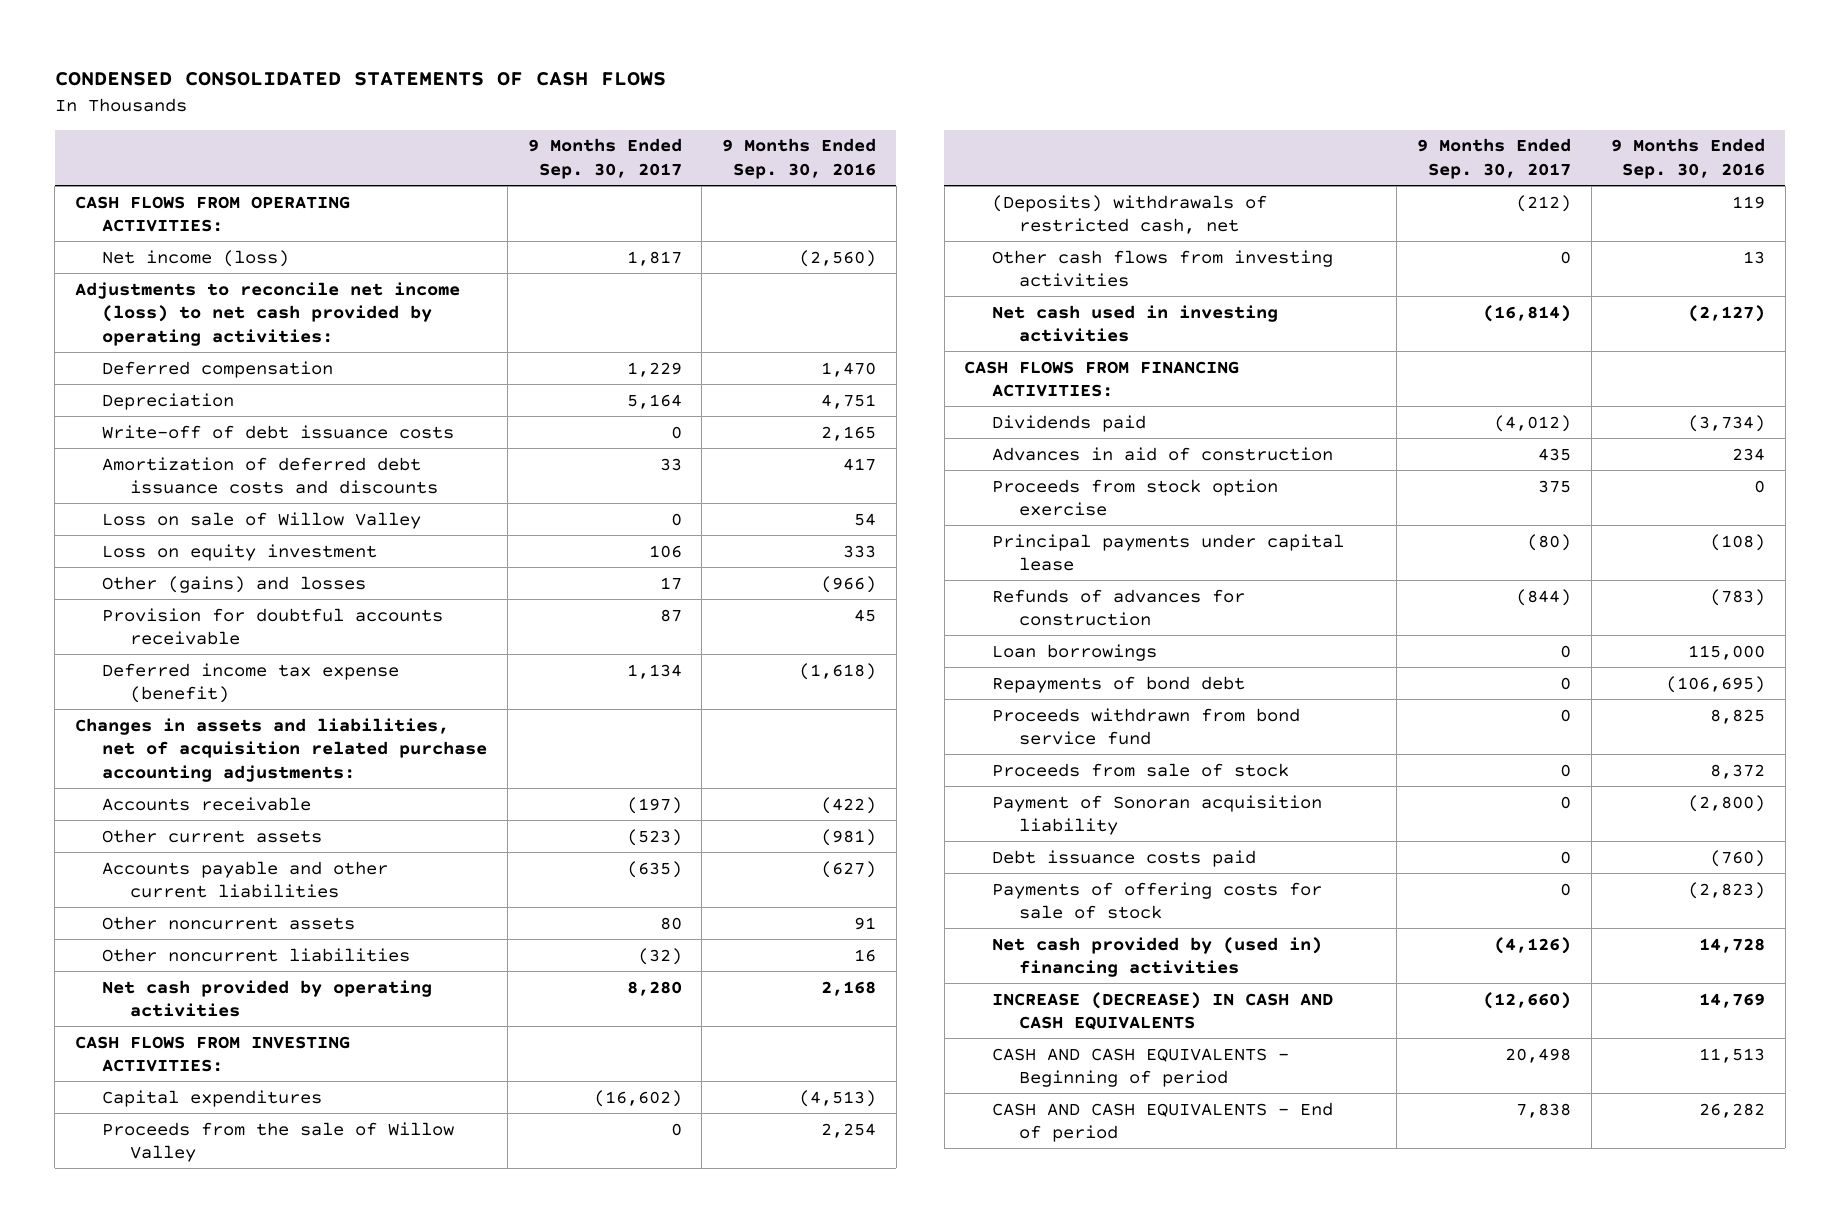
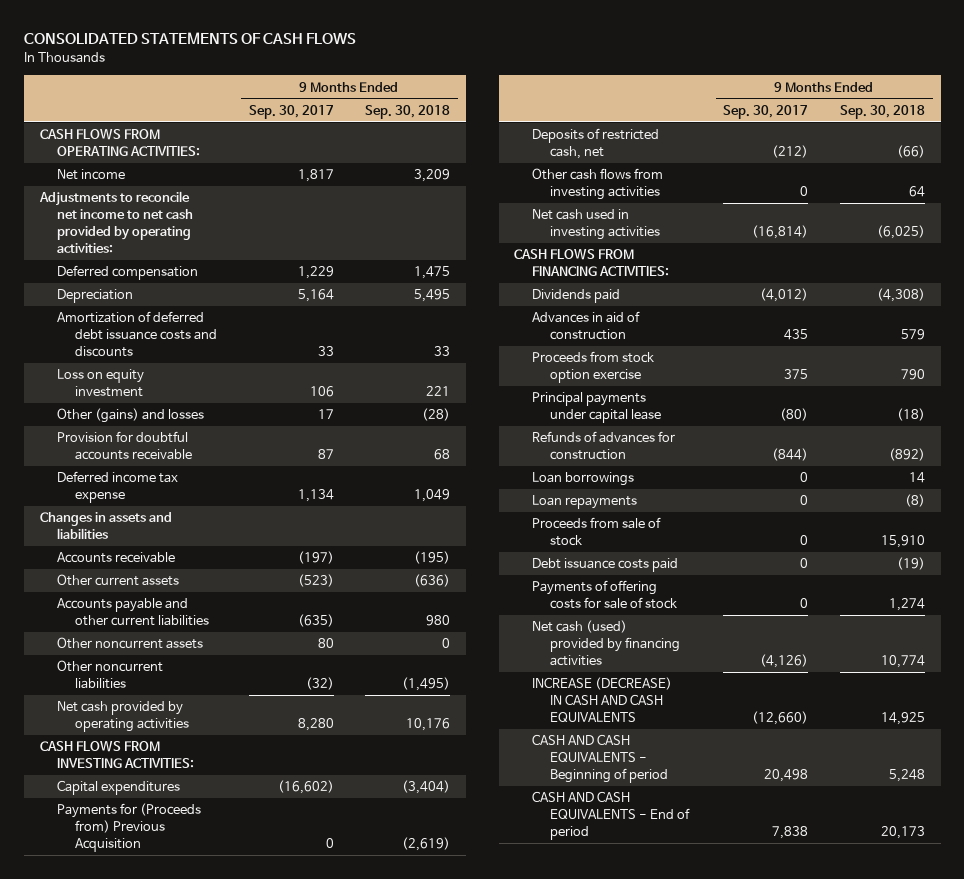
[54,71,666,86] CONDENSED CONSOLIDATED STATEMENTS OF CASH FLOWS -> [23,32,356,45] CONSOLIDATED STATEMENTS OF CASH FLOWS
[721,138,876,179] 9 Months Ended Sep. 30, 2016 -> none
none -> [365,104,451,119] Sep. 30, 2018
[102,249,290,267] Net income (loss) -> [57,169,126,181] Net income
[74,281,460,346] Adjustments to reconcile net income (loss) to net cash provided by operating activities: -> [38,191,194,254] Adjustments to reconcile net income to net cash provided by operating activities:
[102,424,455,439] Write-off of debt issuance costs -> none
[102,511,422,529] Loss on sale of Willow Valley -> none
[102,662,400,704] Deferred income tax expense (benefit) -> [57,471,179,504] Deferred income tax expense
[74,717,488,782] Changes in assets and liabilities, net of acquisition related purchase accounting adjustments: -> [39,512,172,540] Changes in assets and liabilities
[102,1121,455,1163] Proceeds from the sale of Willow Valley -> none
none -> [57,803,202,853] Payments for (Proceeds from) Previous Acquisition
[991,194,1267,235] (Deposits) withdrawals of restricted cash, net -> [532,128,660,160] Deposits of restricted cash, net
[991,675,1245,693] Repayments of bond debt -> none
[991,707,1300,746] Proceeds withdrawn from bond service fund -> none
none -> [532,495,638,510] Loan repayments
[991,794,1322,836] Payment of Sonoran acquisition liability -> none
[991,936,1322,978] Net cash provided by (used in) financing activities -> [532,620,681,667] Net cash (used) provided by financing activities

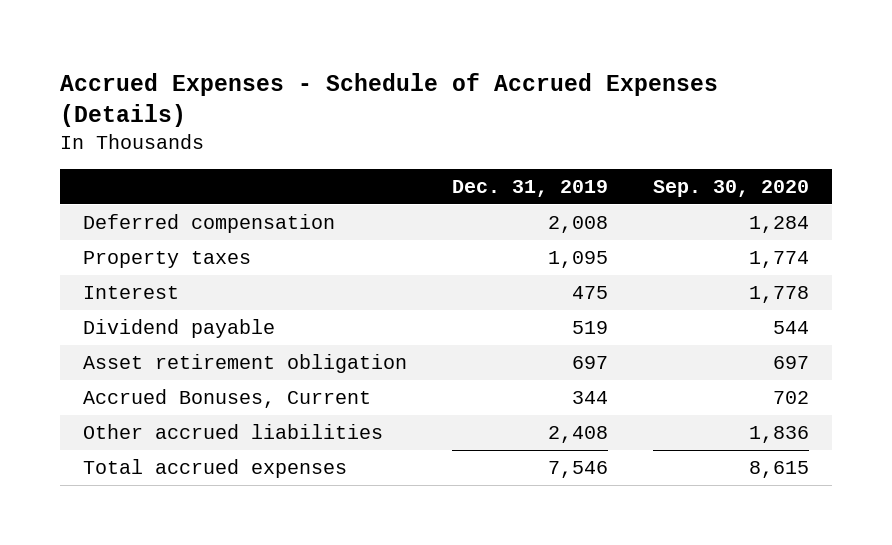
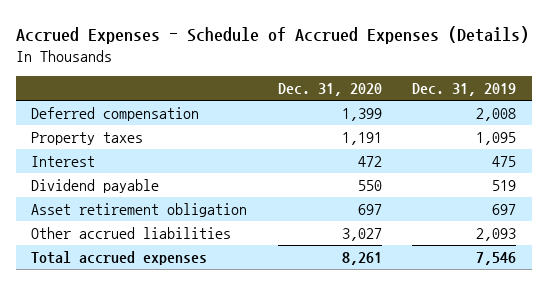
[653,180,810,198] Sep. 30, 2020 -> none
none -> [277,83,382,97] Dec. 31, 2020
[82,389,371,409] Accrued Bonuses, Current -> none
[548,426,609,444] 2,408 -> [476,227,517,241] 2,093

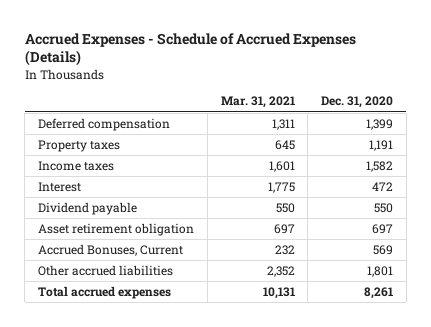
[412,83,517,97] Dec. 31, 2019 -> none
none -> [220,96,295,109] Mar. 31, 2021
none -> [38,160,115,171] Income taxes
none -> [38,243,184,256] Accrued Bonuses, Current
[341,227,382,241] 3,027 -> [367,265,394,277] 1,801

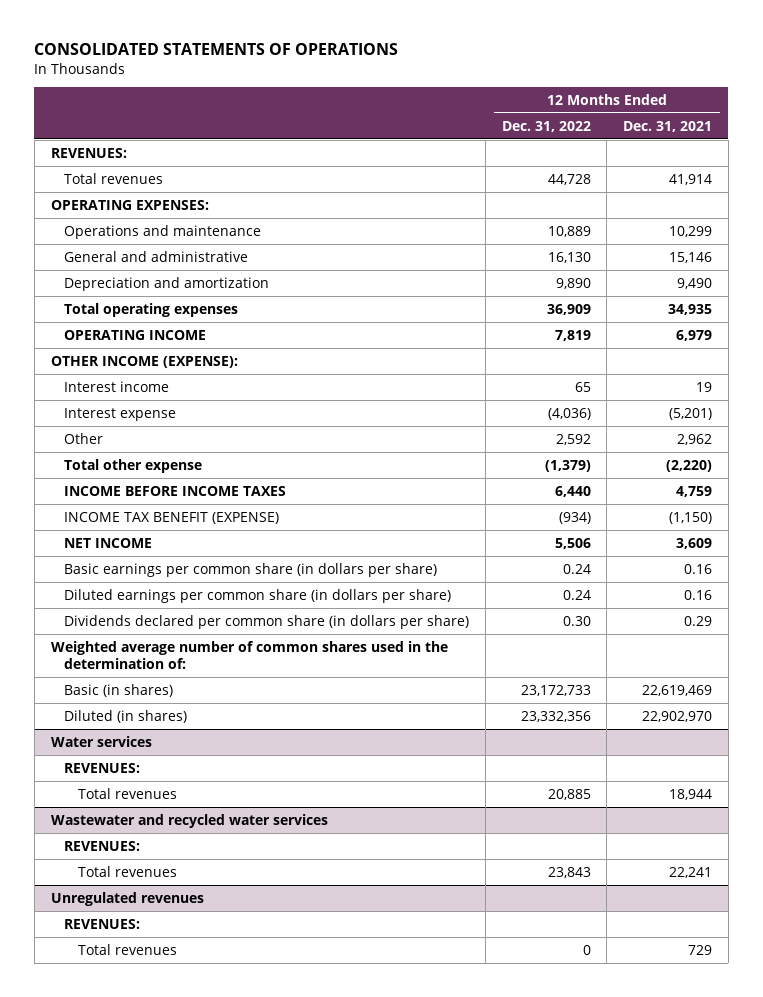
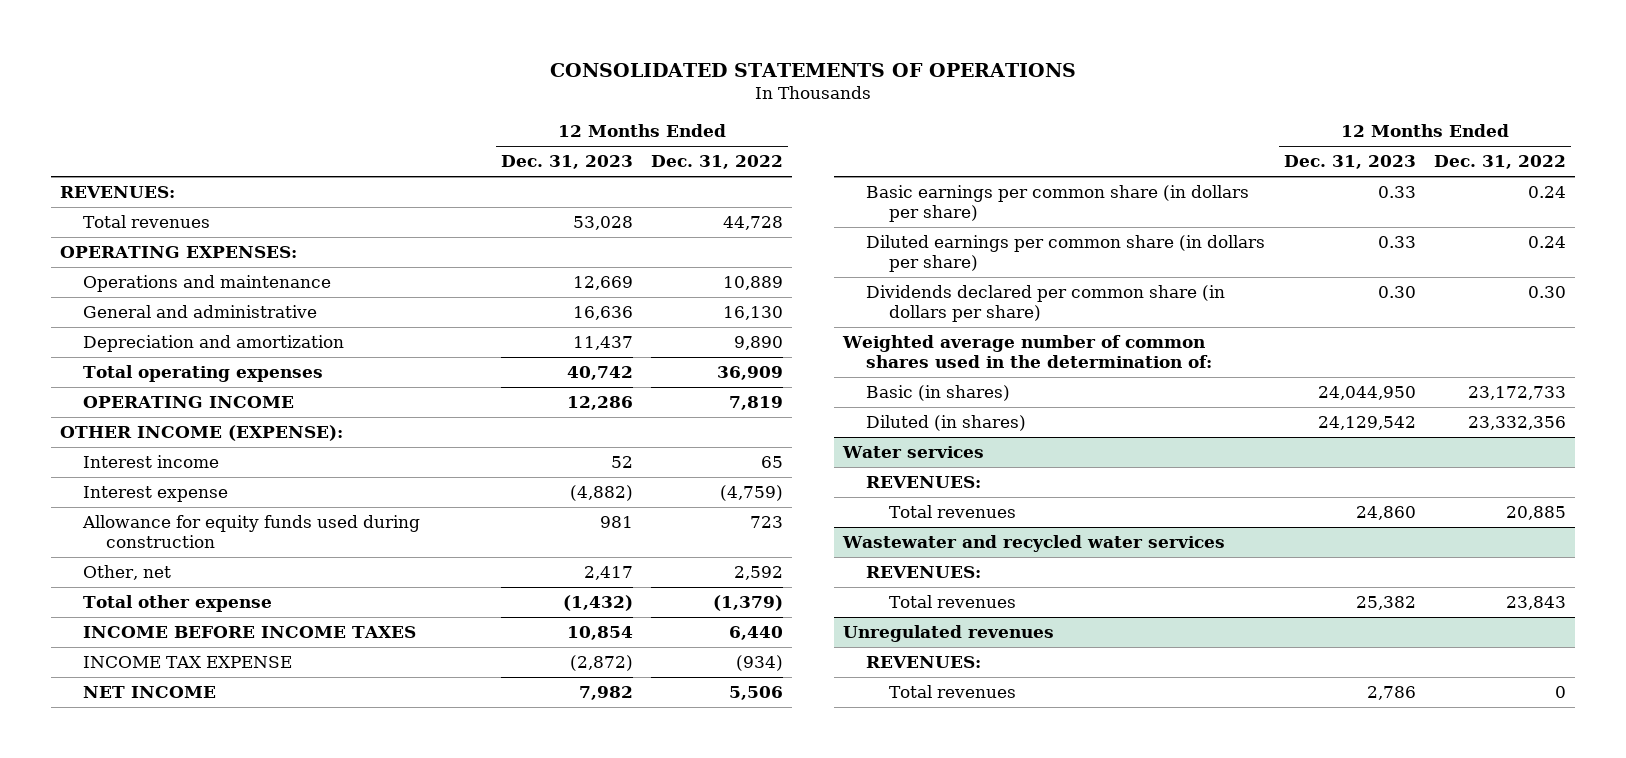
[623,120,713,132] Dec. 31, 2021 -> none
none -> [500,155,633,170] Dec. 31, 2023
[547,407,591,420] (4,036) -> [720,485,784,502] (4,759)
none -> [82,515,421,548] Allowance for equity funds used during construction
[64,432,104,444] Other -> [83,565,172,581] Other, net
[64,511,280,524] INCOME TAX BENEFIT (EXPENSE) -> [83,656,293,669] INCOME TAX EXPENSE

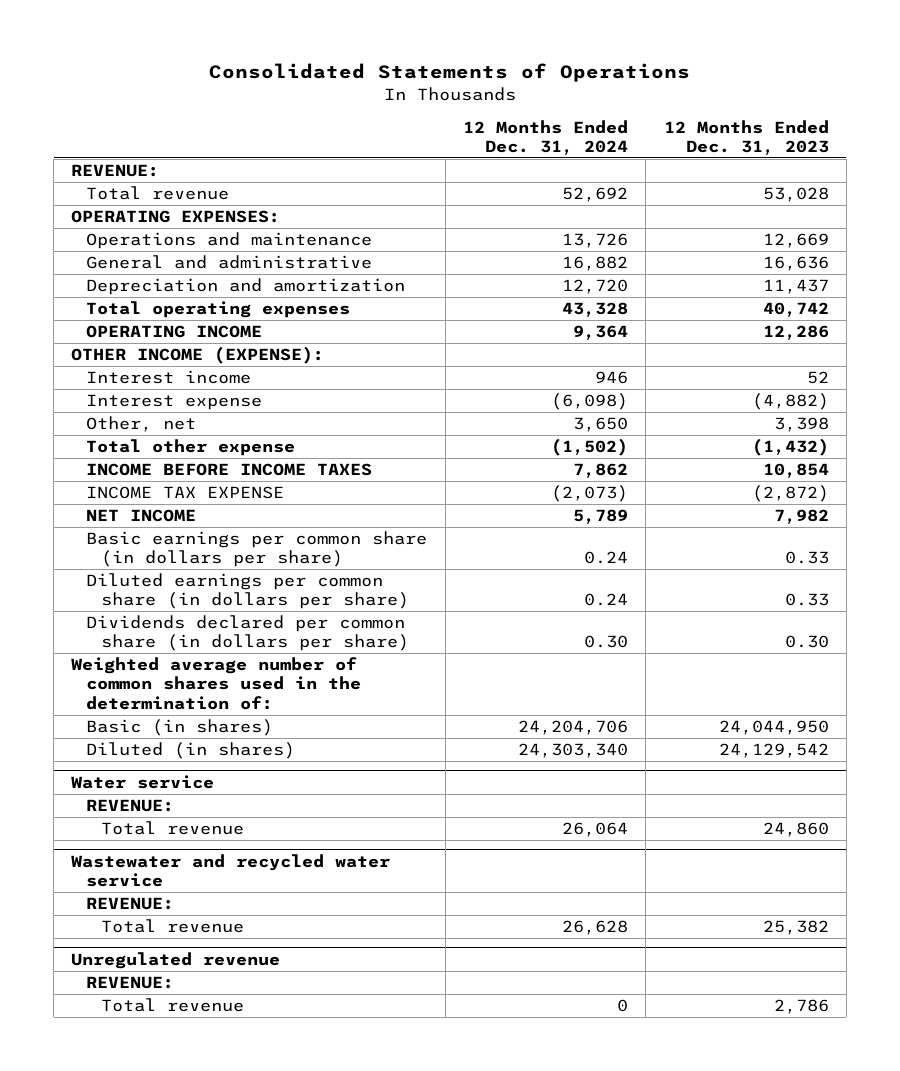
[550,62,1077,77] CONSOLIDATED STATEMENTS OF OPERATIONS -> [208,63,690,83] Consolidated Statements of Operations
[651,155,784,170] Dec. 31, 2022 -> none
none -> [463,119,629,155] 12 Months Ended Dec. 31, 2024
[60,186,176,199] REVENUES: -> [71,164,160,178] REVENUE:
[83,215,211,229] Total revenues -> [86,186,230,201] Total revenue
[82,515,421,548] Allowance for equity funds used during construction -> none
[583,566,633,581] 2,417 -> [773,417,829,433] 3,398
[842,446,985,459] Water services -> [71,774,215,789] Water service
[866,476,982,489] REVENUES: -> [86,799,175,813] REVENUE:
[889,505,1017,519] Total revenues -> [101,821,245,836] Total revenue
[842,535,1226,553] Wastewater and recycled water services -> [71,853,391,887] Wastewater and recycled water service
[866,566,982,579] REVENUES: -> [86,897,175,911] REVENUE:
[889,595,1017,609] Total revenues -> [101,919,245,934] Total revenue
[843,625,1055,643] Unregulated revenues -> [71,951,281,969] Unregulated revenue
[866,656,982,669] REVENUES: -> [86,976,175,990] REVENUE:
[889,685,1017,699] Total revenues -> [101,998,245,1013] Total revenue

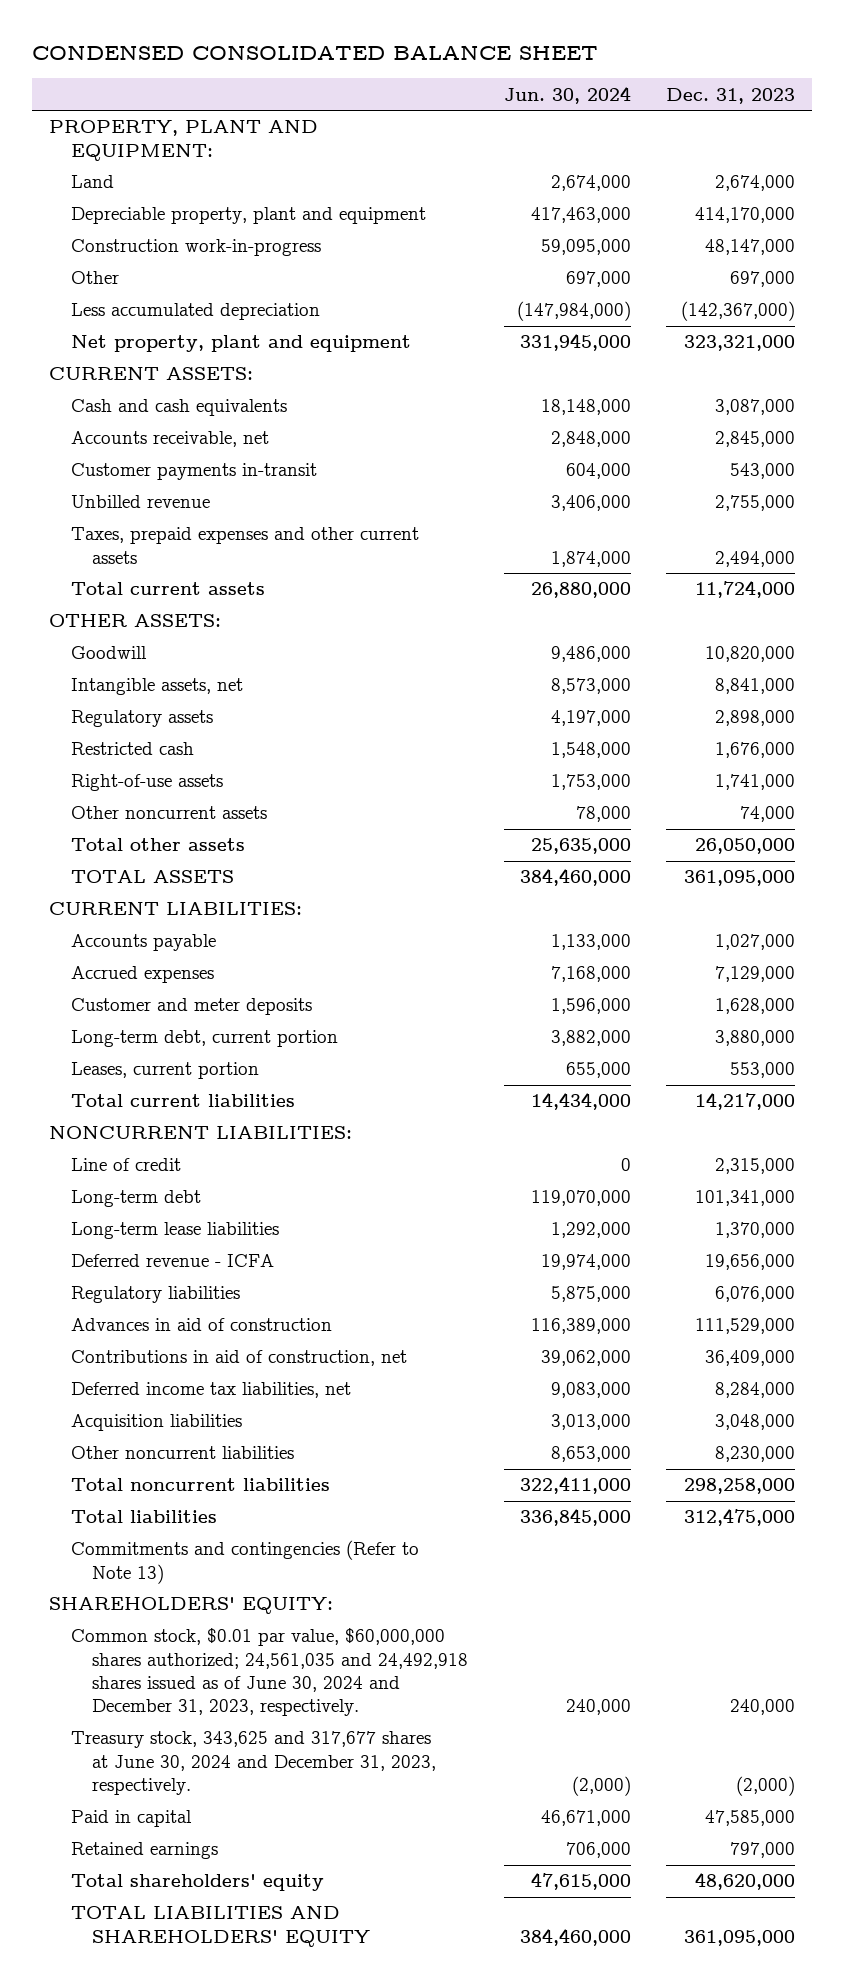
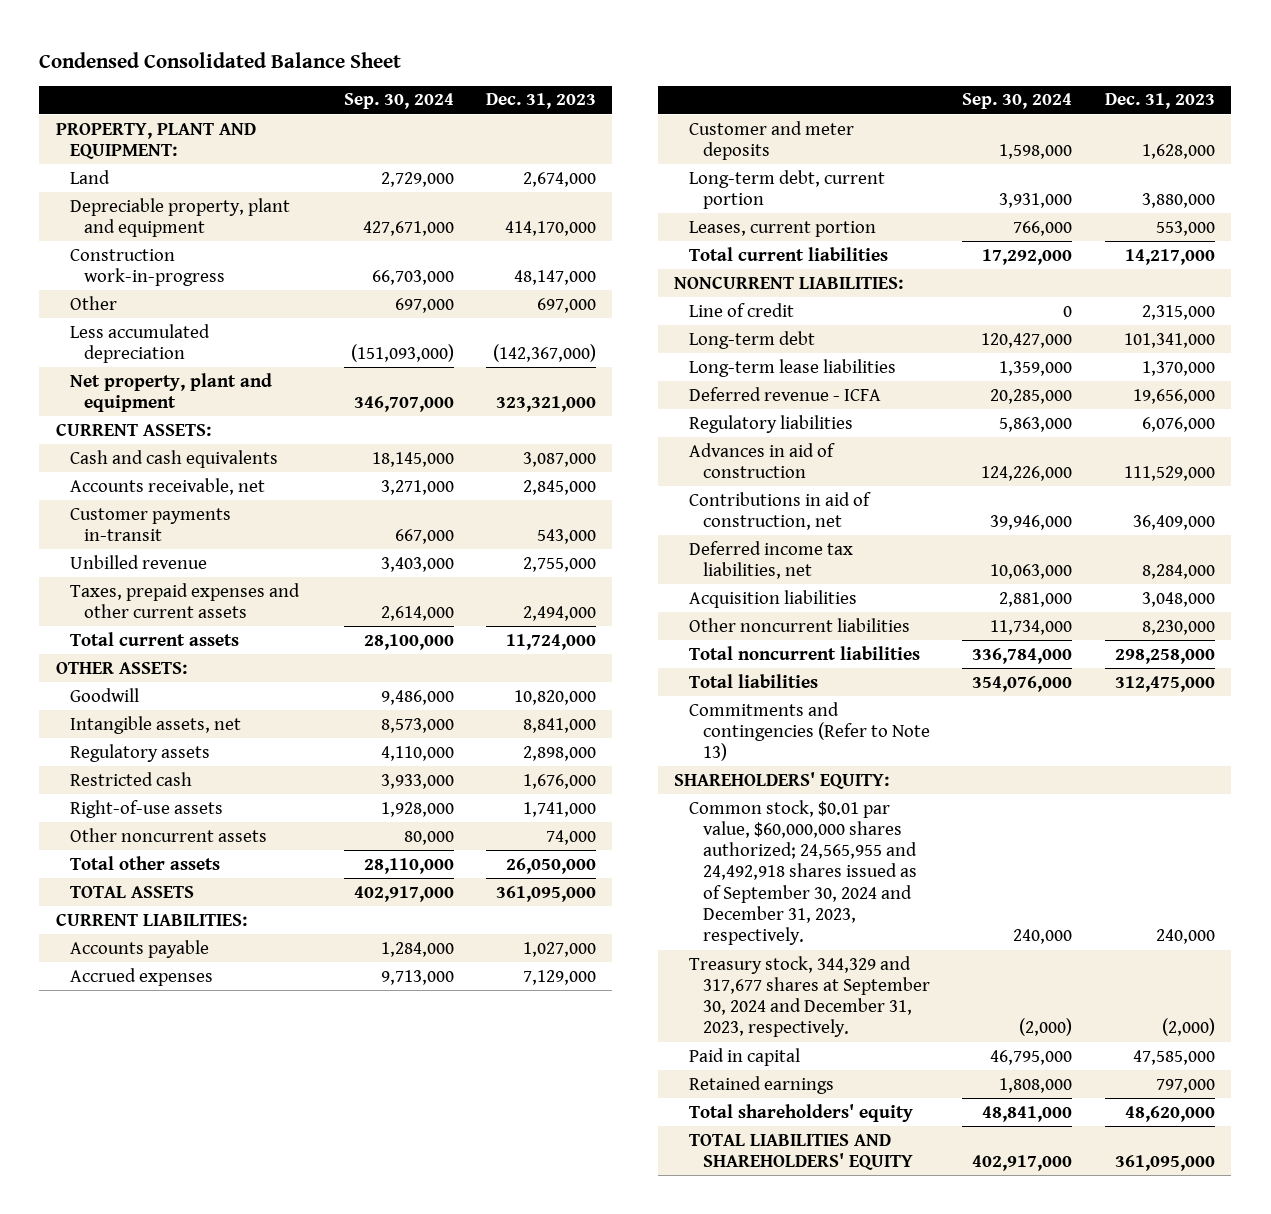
[31,44,598,60] CONDENSED CONSOLIDATED BALANCE SHEET -> [39,51,402,68] Condensed Consolidated Balance Sheet
[503,85,631,104] Jun. 30, 2024 -> none
none -> [343,93,454,110] Sep. 30, 2024
[70,1628,469,1716] Common stock, $0.01 par value, $60,000,000 shares authorized; 24,561,035 and 24,492,918 shares issued as of June 30, 2024 and December 31, 2023, respectively. -> [688,799,917,946] Common stock, $0.01 par value, $60,000,000 shares authorized; 24,565,955 and 24,492,918 shares issued as of September 30, 2024 and December 31, 2023, respectively.
[70,1731,437,1795] Treasury stock, 343,625 and 317,677 shares at June 30, 2024 and December 31, 2023, respectively. -> [688,955,930,1038] Treasury stock, 344,329 and 317,677 shares at September 30, 2024 and December 31, 2023, respectively.

